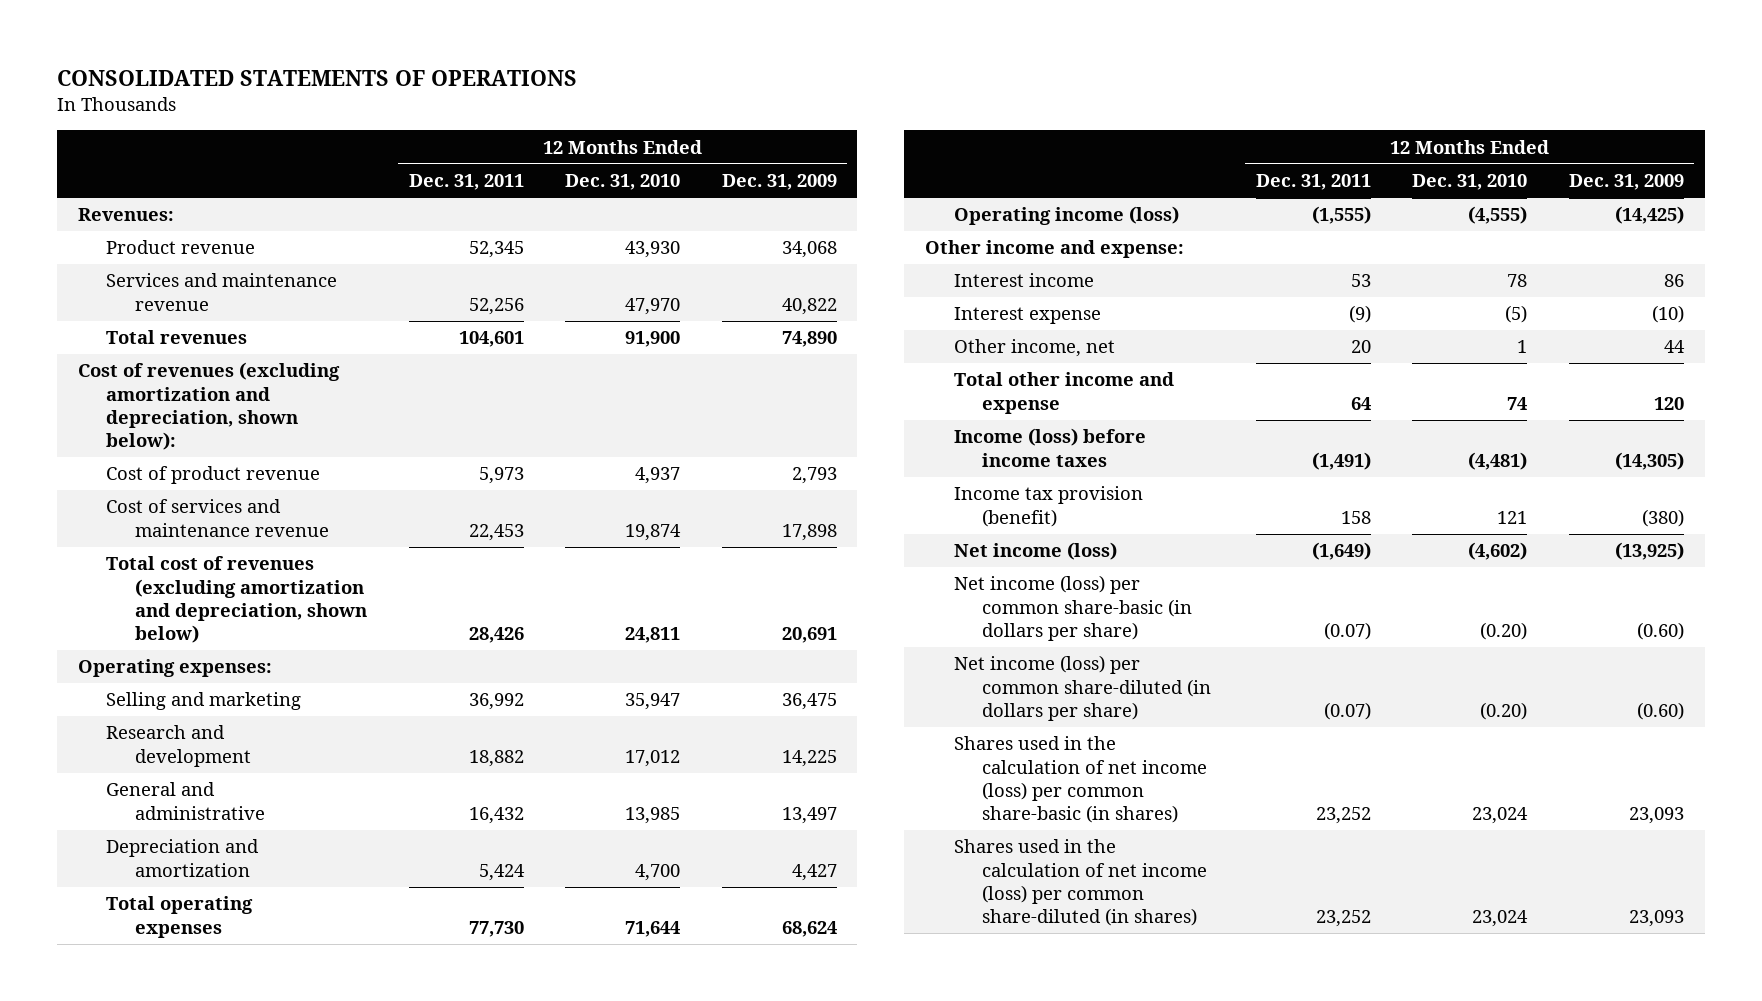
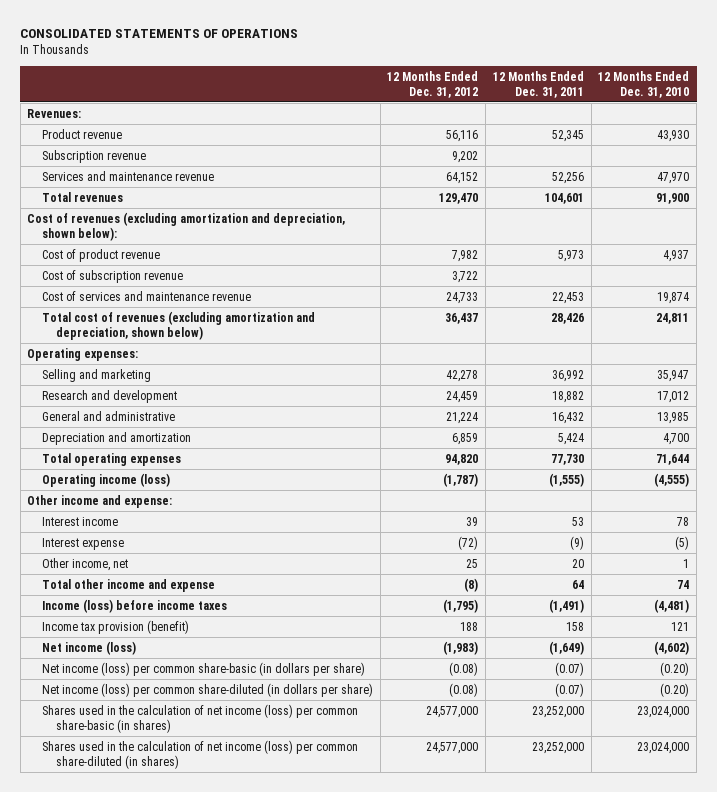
[721,174,837,191] Dec. 31, 2009 -> none
none -> [387,70,479,98] 12 Months Ended Dec. 31, 2012
none -> [41,149,146,163] Subscription revenue
none -> [41,269,183,283] Cost of subscription revenue
[1315,807,1371,825] 23,252 -> [531,705,584,718] 23,252,000
[1472,807,1529,825] 23,024 -> [637,705,690,718] 23,024,000
[1315,910,1371,928] 23,252 -> [531,741,584,754] 23,252,000
[1472,910,1529,928] 23,024 -> [637,741,690,754] 23,024,000

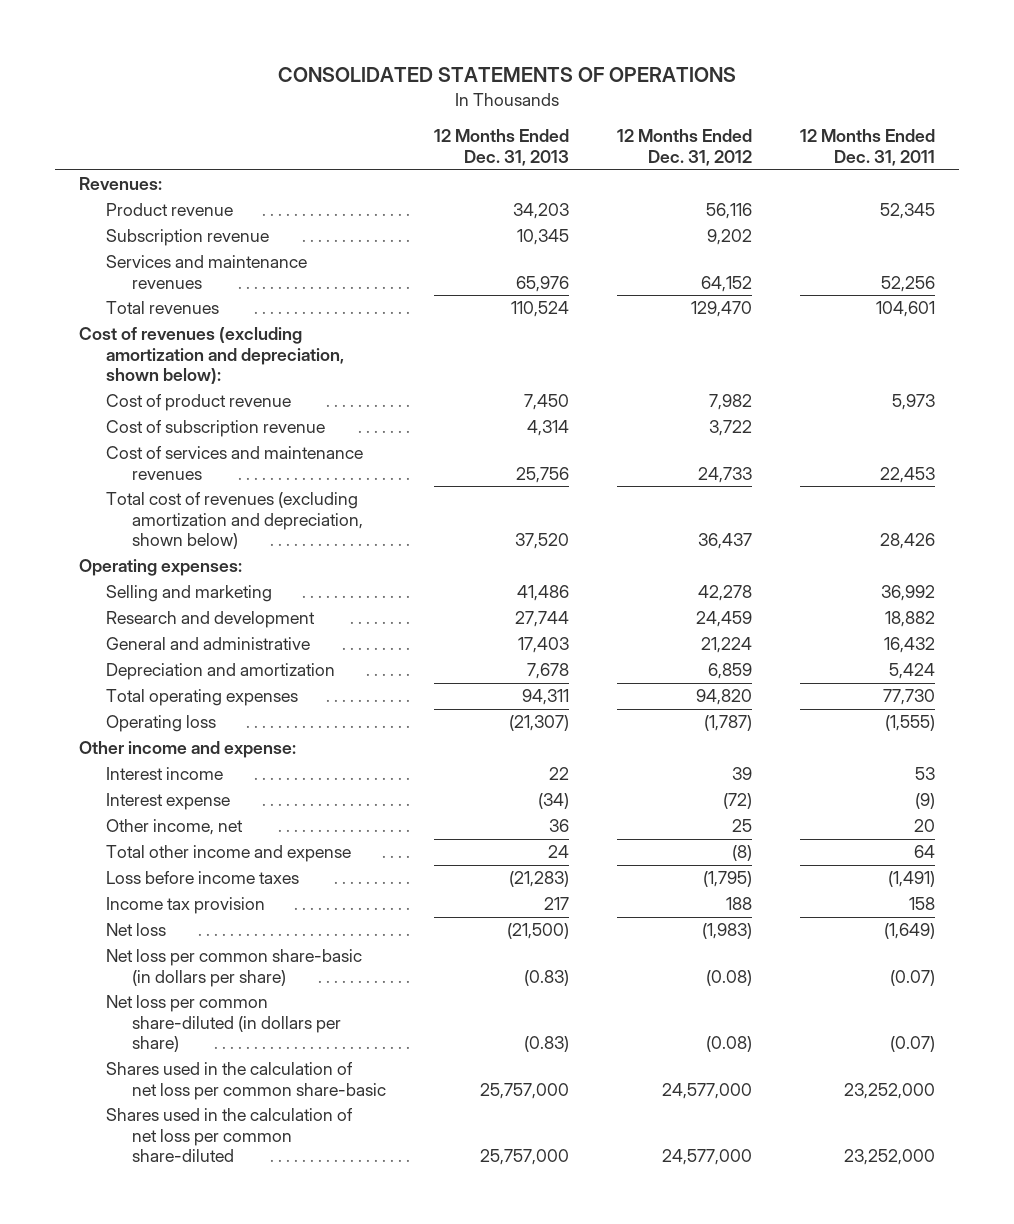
[598,70,690,98] 12 Months Ended Dec. 31, 2010 -> none
none -> [433,129,569,166] 12 Months Ended Dec. 31, 2013
[41,170,214,181] Services and maintenance revenue -> [105,255,307,289] Services and maintenance revenues
[41,290,251,301] Cost of services and maintenance revenue -> [105,446,363,480] Cost of services and maintenance revenues
[41,472,170,487] Operating income (loss) -> [105,715,216,733] Operating loss
[41,598,227,613] Income (loss) before income taxes -> [105,871,299,885] Loss before income taxes
[41,619,189,634] Income tax provision (benefit) -> [105,897,265,915] Income tax provision
[41,640,136,655] Net income (loss) -> [105,923,166,937] Net loss
[41,661,365,676] Net income (loss) per common share-basic (in dollars per share) -> [105,949,362,987] Net loss per common share-basic (in dollars per share)
[41,682,373,697] Net income (loss) per common share-diluted (in dollars per share) -> [105,995,341,1053] Net loss per common share-diluted (in dollars per share)
[41,703,358,733] Shares used in the calculation of net income (loss) per common share-basic (in shares) -> [105,1062,386,1100] Shares used in the calculation of net loss per common share-basic
[41,739,358,769] Shares used in the calculation of net income (loss) per common share-diluted (in shares) -> [105,1108,353,1163] Shares used in the calculation of net loss per common share-diluted

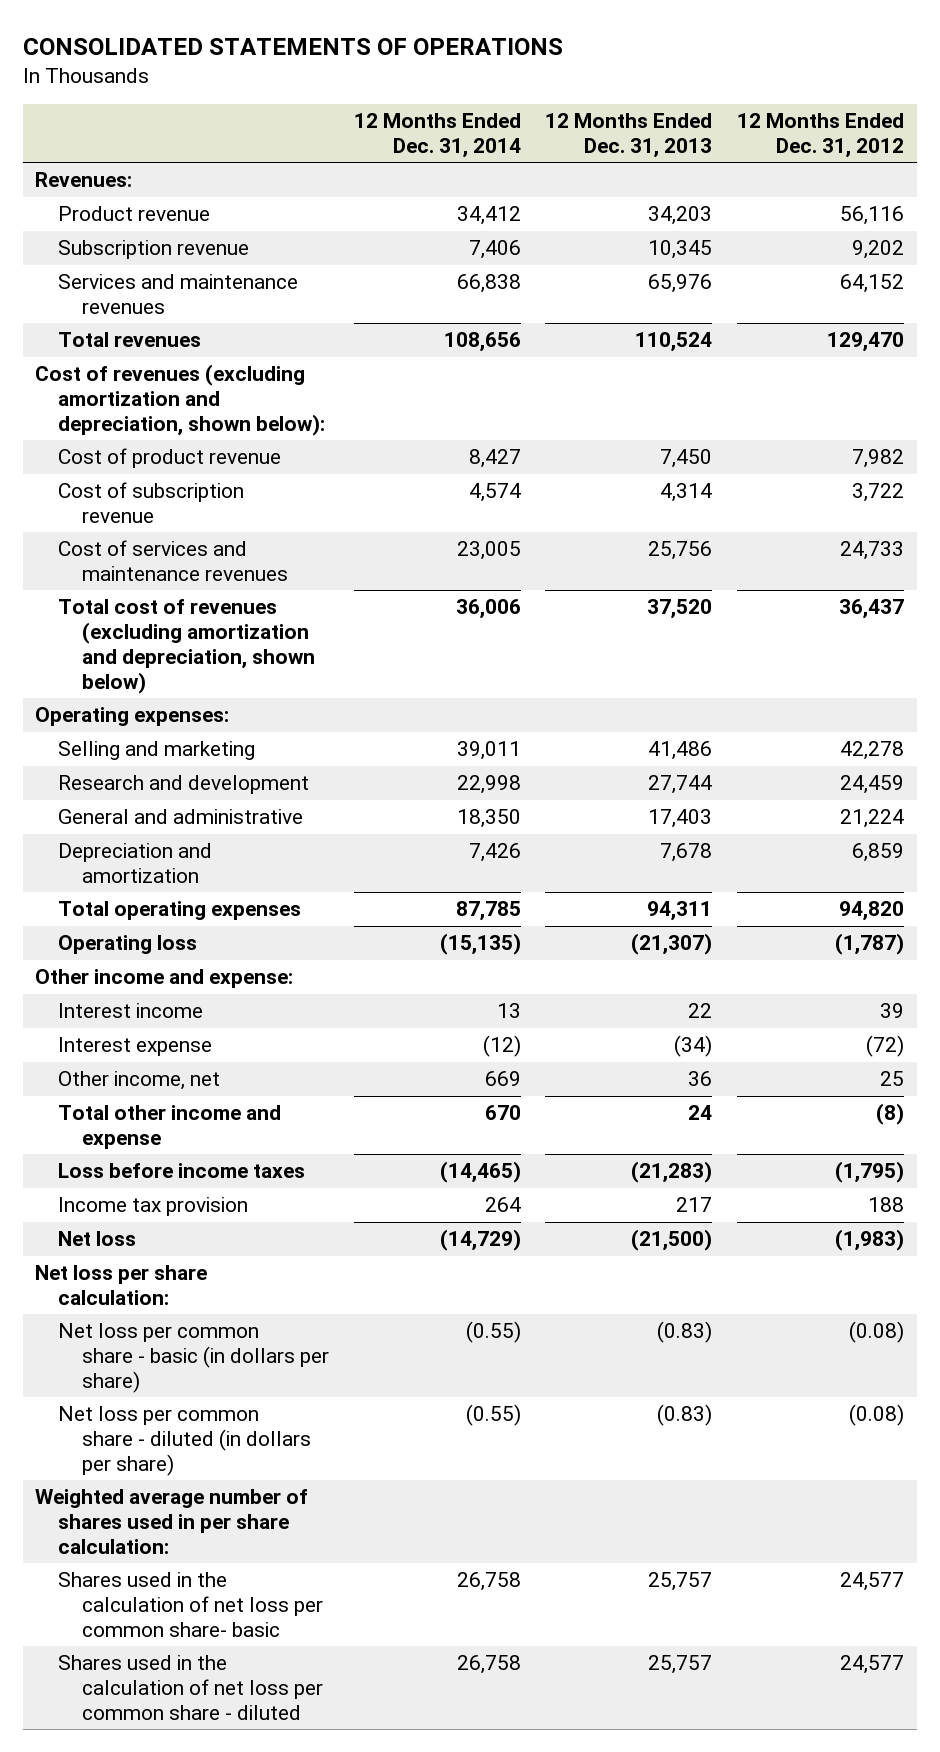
[799,129,935,166] 12 Months Ended Dec. 31, 2011 -> none
none -> [353,113,521,158] 12 Months Ended Dec. 31, 2014
none -> [35,1265,208,1305] Net loss per share calculation:
[105,949,362,987] Net loss per common share-basic (in dollars per share) -> [58,1323,329,1393] Net loss per common share - basic (in dollars per share)
[105,995,341,1053] Net loss per common share-diluted (in dollars per share) -> [58,1406,311,1476] Net loss per common share - diluted (in dollars per share)
none -> [35,1489,309,1554] Weighted average number of shares used in per share calculation:
[105,1062,386,1100] Shares used in the calculation of net loss per common share-basic -> [58,1572,323,1637] Shares used in the calculation of net loss per common share- basic
[479,1082,569,1099] 25,757,000 -> [648,1572,713,1592] 25,757
[661,1082,752,1099] 24,577,000 -> [840,1572,905,1592] 24,577
[105,1108,353,1163] Shares used in the calculation of net loss per common share-diluted -> [58,1655,323,1720] Shares used in the calculation of net loss per common share - diluted
[479,1149,569,1166] 25,757,000 -> [648,1655,713,1675] 25,757
[661,1149,752,1166] 24,577,000 -> [840,1655,905,1675] 24,577

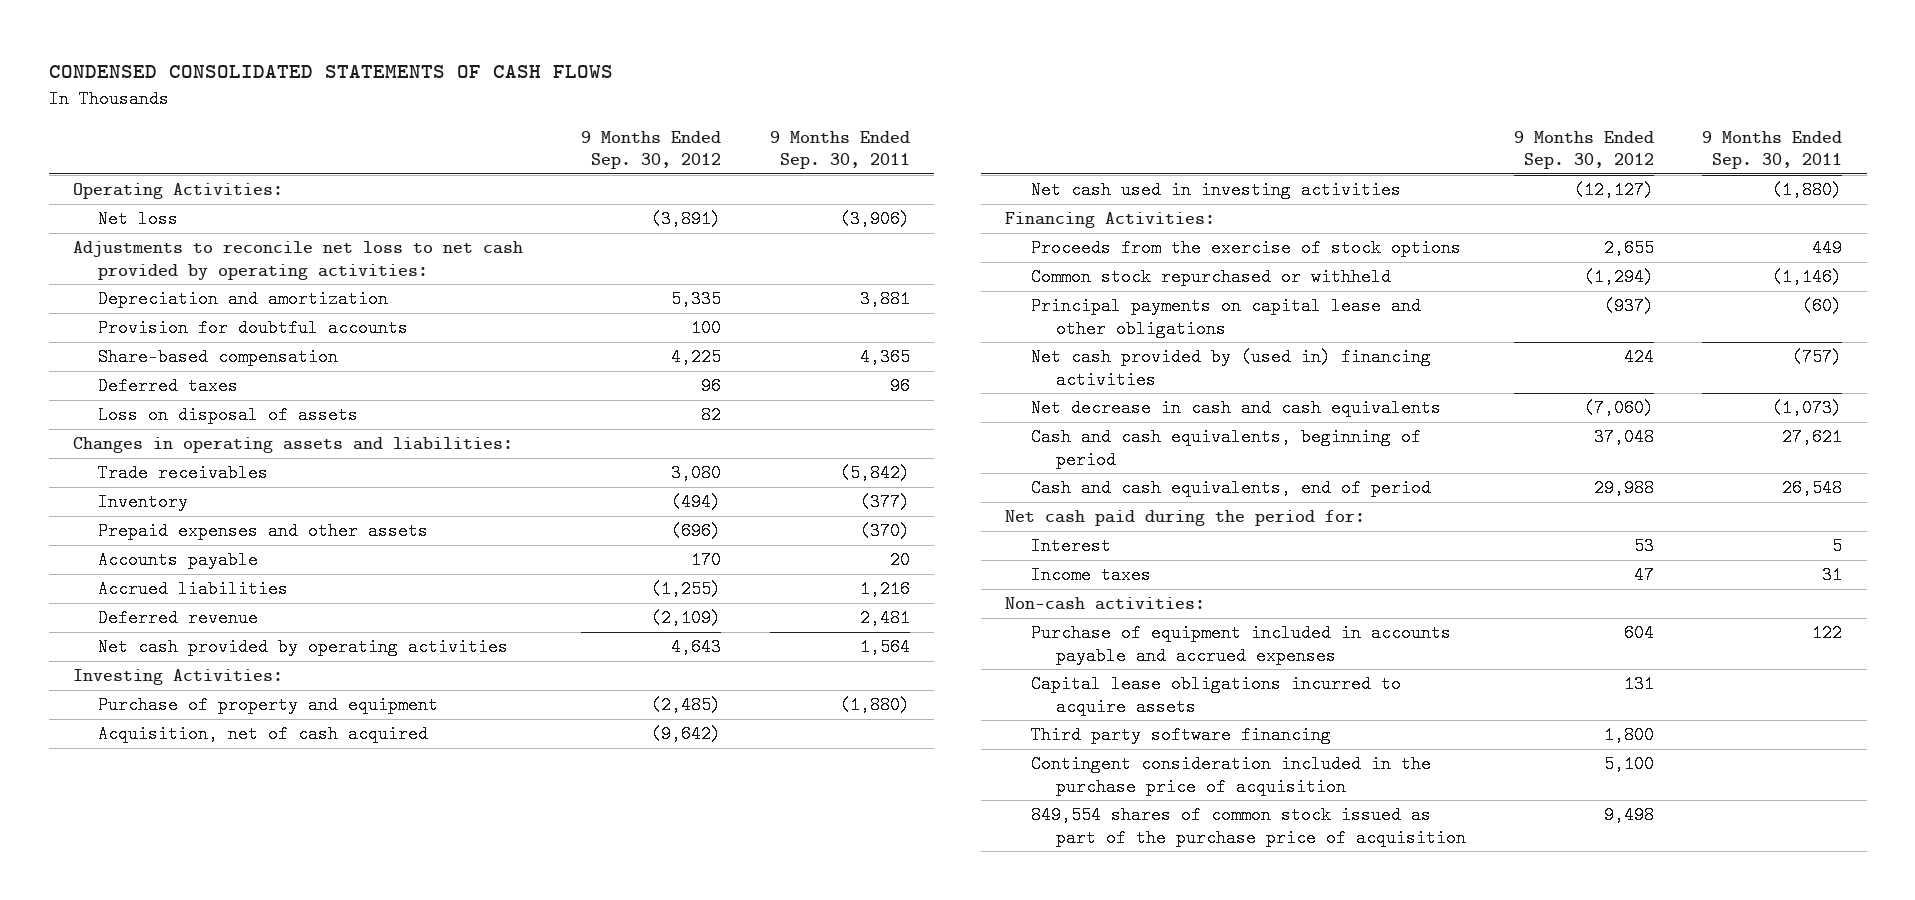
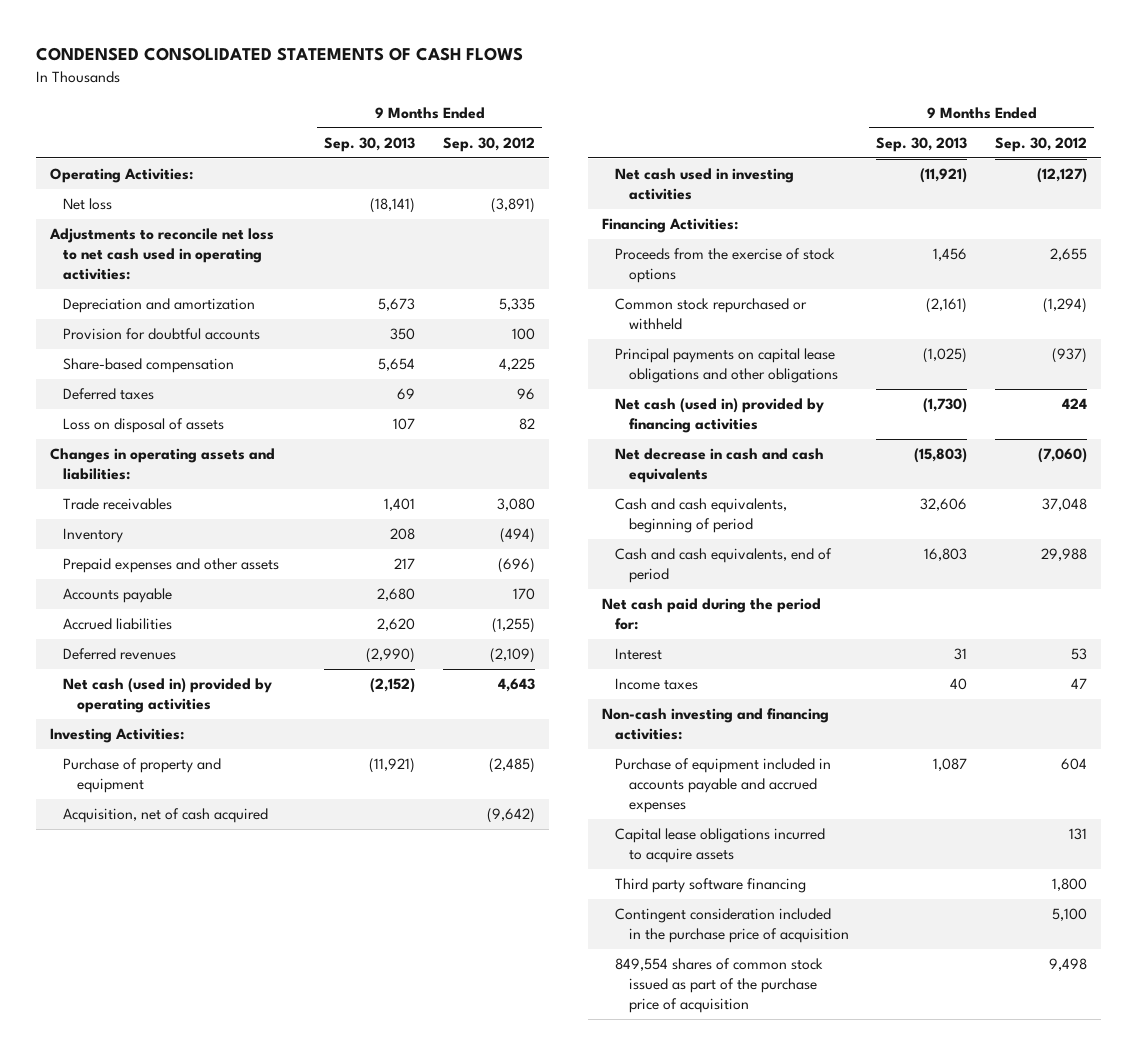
[769,130,910,170] 9 Months Ended Sep. 30, 2011 -> none
none -> [324,136,416,152] Sep. 30, 2013
[72,241,523,280] Adjustments to reconcile net loss to net cash provided by operating activities: -> [48,228,274,280] Adjustments to reconcile net loss to net cash used in operating activities:
[97,609,258,628] Deferred revenue -> [63,648,177,661] Deferred revenues
[97,638,508,657] Net cash provided by operating activities -> [63,678,273,714] Net cash (used in) provided by operating activities
[1030,297,1421,338] Principal payments on capital lease and other obligations -> [615,348,838,384] Principal payments on capital lease obligations and other obligations
[1030,348,1431,389] Net cash provided by (used in) financing activities -> [615,398,825,434] Net cash (used in) provided by financing activities
[1005,597,1206,611] Non-cash activities: -> [601,708,829,741] Non-cash investing and financing activities:

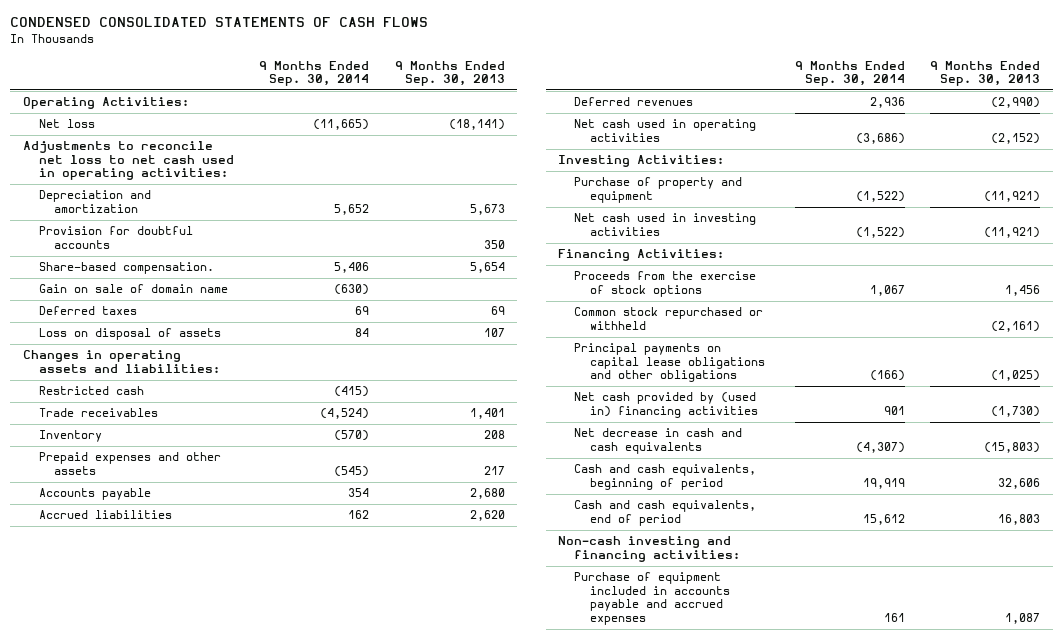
[442,136,535,152] Sep. 30, 2012 -> none
none -> [259,60,370,86] 9 Months Ended Sep. 30, 2014
[63,358,235,374] Share-based compensation -> [38,262,214,275] Share-based compensation.
none -> [38,284,228,294] Gain on sale of domain name
none -> [38,386,144,396] Restricted cash
[63,678,273,714] Net cash (used in) provided by operating activities -> [574,119,757,142] Net cash used in operating activities
[63,808,269,824] Acquisition, net of cash acquired -> none
[615,398,825,434] Net cash (used in) provided by financing activities -> [574,392,759,418] Net cash provided by (used in) financing activities
[601,598,821,631] Net cash paid during the period for: -> none
[615,648,663,661] Interest -> none
[615,678,699,691] Income taxes -> none
[615,828,826,864] Capital lease obligations incurred to acquire assets -> none
[615,878,807,894] Third party software financing -> none
[615,908,849,944] Contingent consideration included in the purchase price of acquisition -> none
[615,958,824,1013] 849,554 shares of common stock issued as part of the purchase price of acquisition -> none

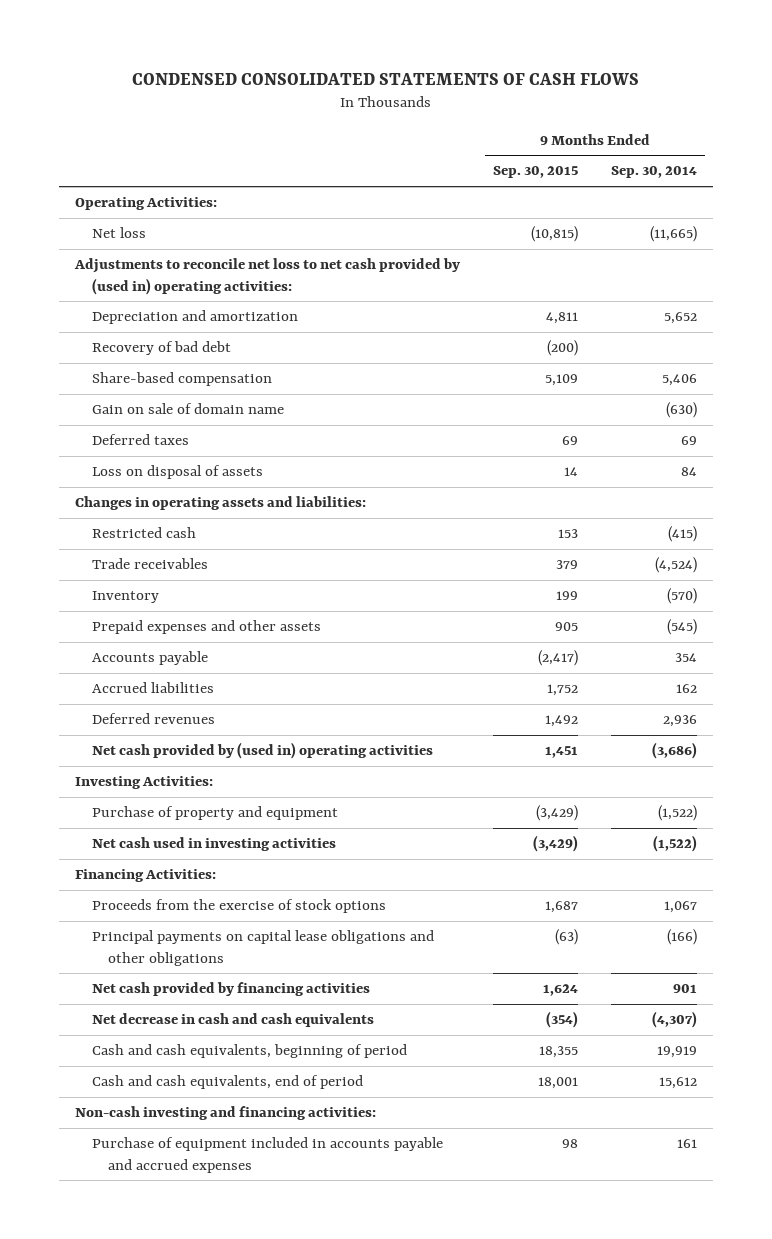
[394,60,505,86] 9 Months Ended Sep. 30, 2013 -> none
none -> [492,166,578,179] Sep. 30, 2015
[22,141,234,181] Adjustments to reconcile net loss to net cash used in operating activities: -> [74,258,461,295] Adjustments to reconcile net loss to net cash provided by (used in) operating activities:
[38,226,193,249] Provision for doubtful accounts -> none
none -> [91,341,231,356] Recovery of bad debt
[38,262,214,275] Share-based compensation. -> [91,372,272,387] Share-based compensation
[574,119,757,142] Net cash used in operating activities -> [91,742,433,760] Net cash provided by (used in) operating activities
[574,307,764,330] Common stock repurchased or withheld -> none
[574,392,759,418] Net cash provided by (used in) financing activities -> [91,982,370,997] Net cash provided by financing activities

